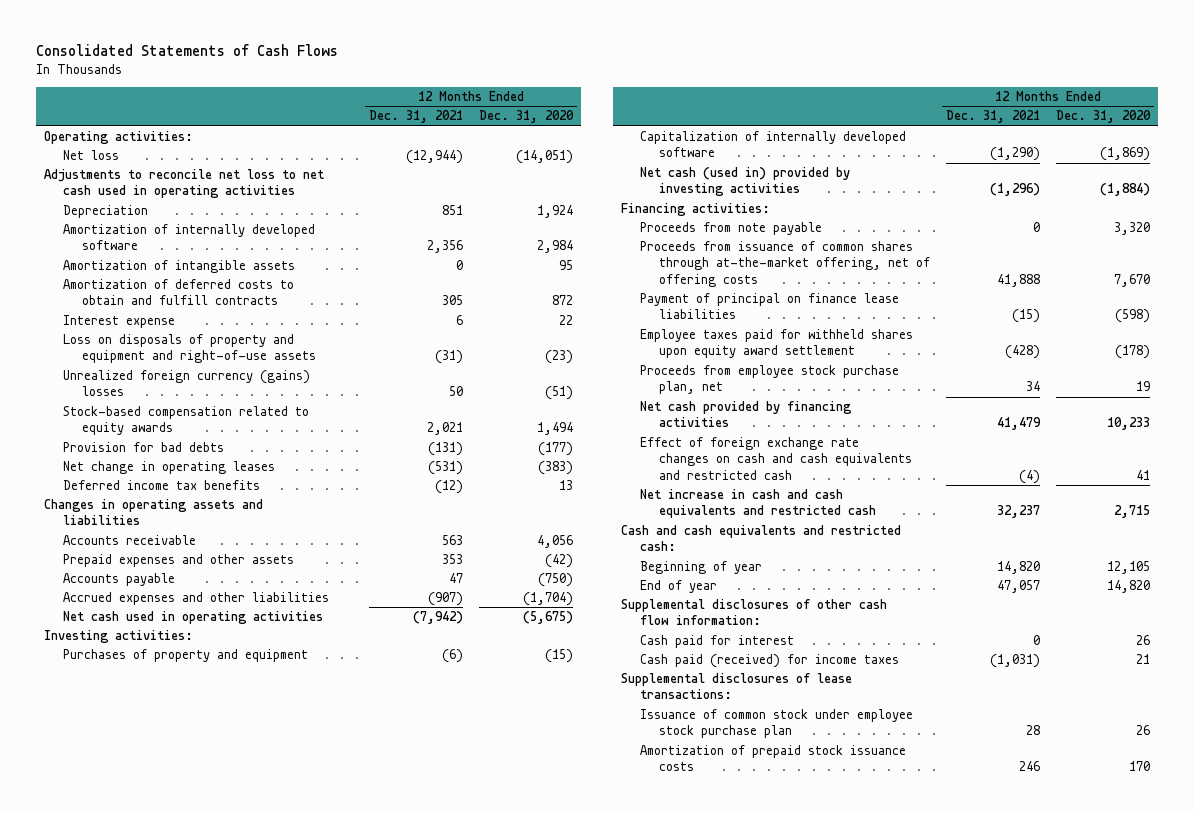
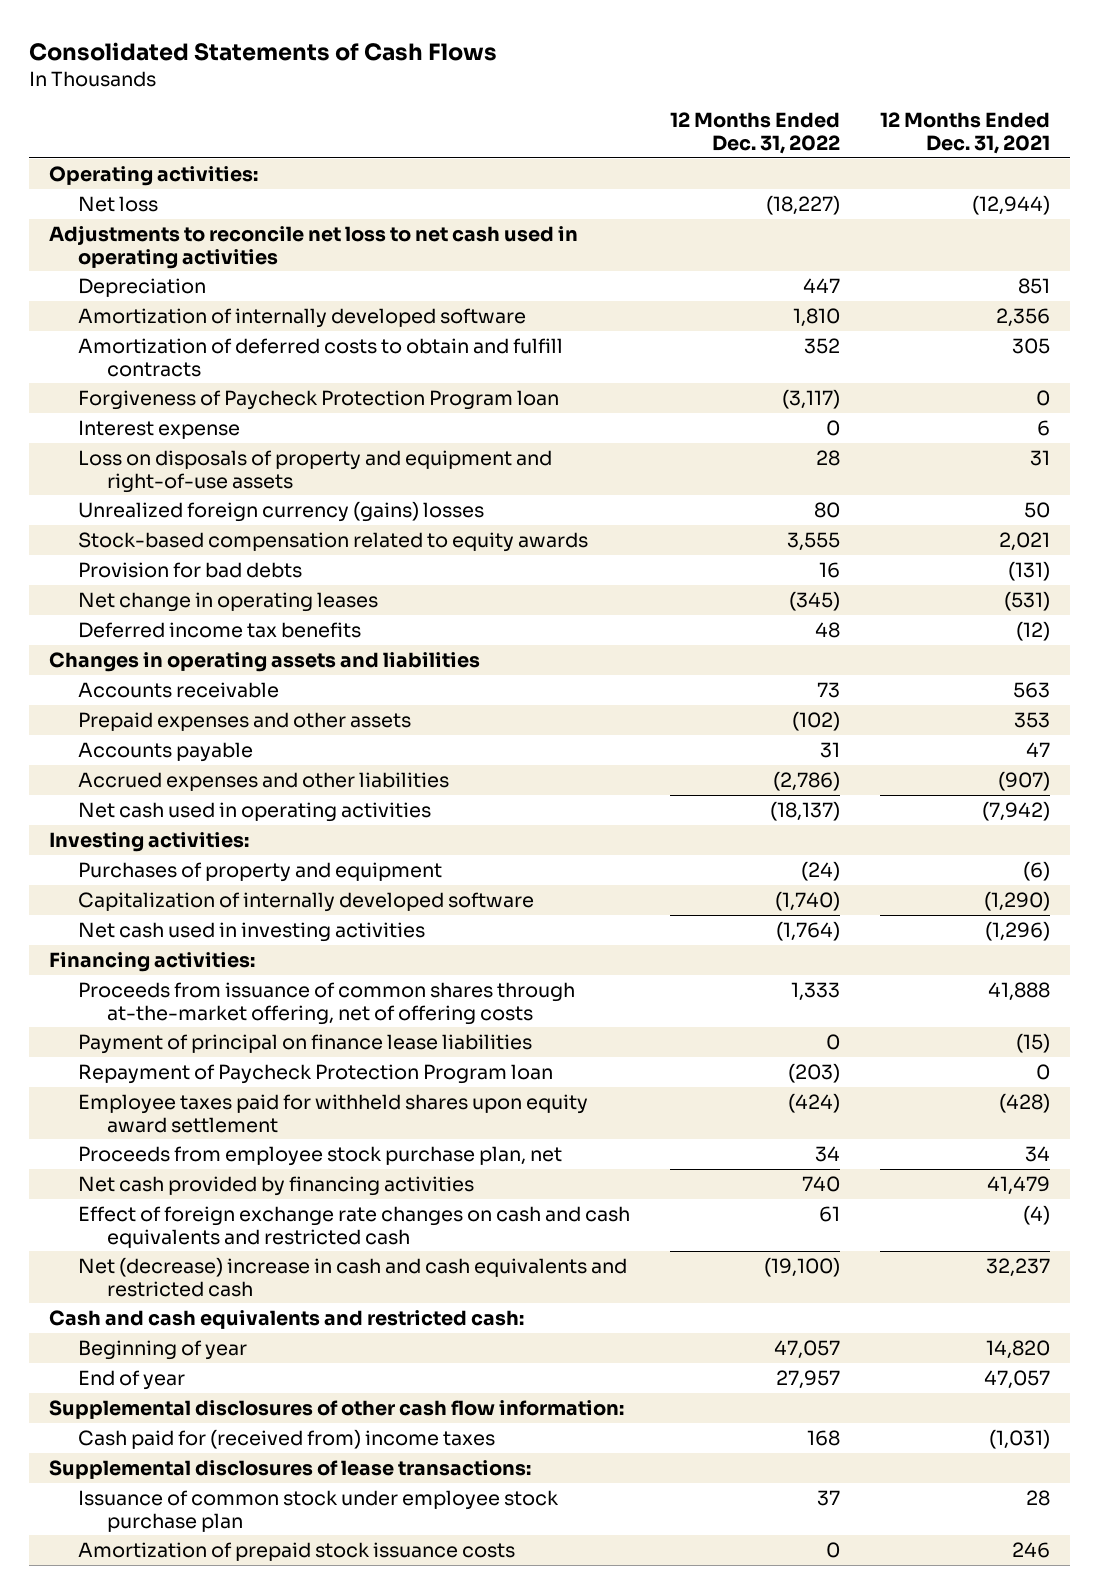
[479,110,575,124] Dec. 31, 2020 -> none
none -> [669,112,840,154] 12 Months Ended Dec. 31, 2022
[63,260,296,274] Amortization of intangible assets -> none
none -> [77,389,559,410] Forgiveness of Paycheck Protection Program loan
[435,350,464,365] (31) -> [1030,449,1051,466] 31
[640,167,851,197] Net cash (used in) provided by investing activities -> [77,921,425,942] Net cash used in investing activities
[640,222,823,236] Proceeds from note payable -> none
none -> [77,1063,553,1084] Repayment of Paycheck Protection Program loan
[640,489,877,519] Net increase in cash and cash equivalents and restricted cash -> [77,1256,627,1297] Net (decrease) increase in cash and cash equivalents and restricted cash
[640,635,795,649] Cash paid for interest -> none
[640,654,900,669] Cash paid (received) for income taxes -> [77,1428,495,1449] Cash paid for (received from) income taxes

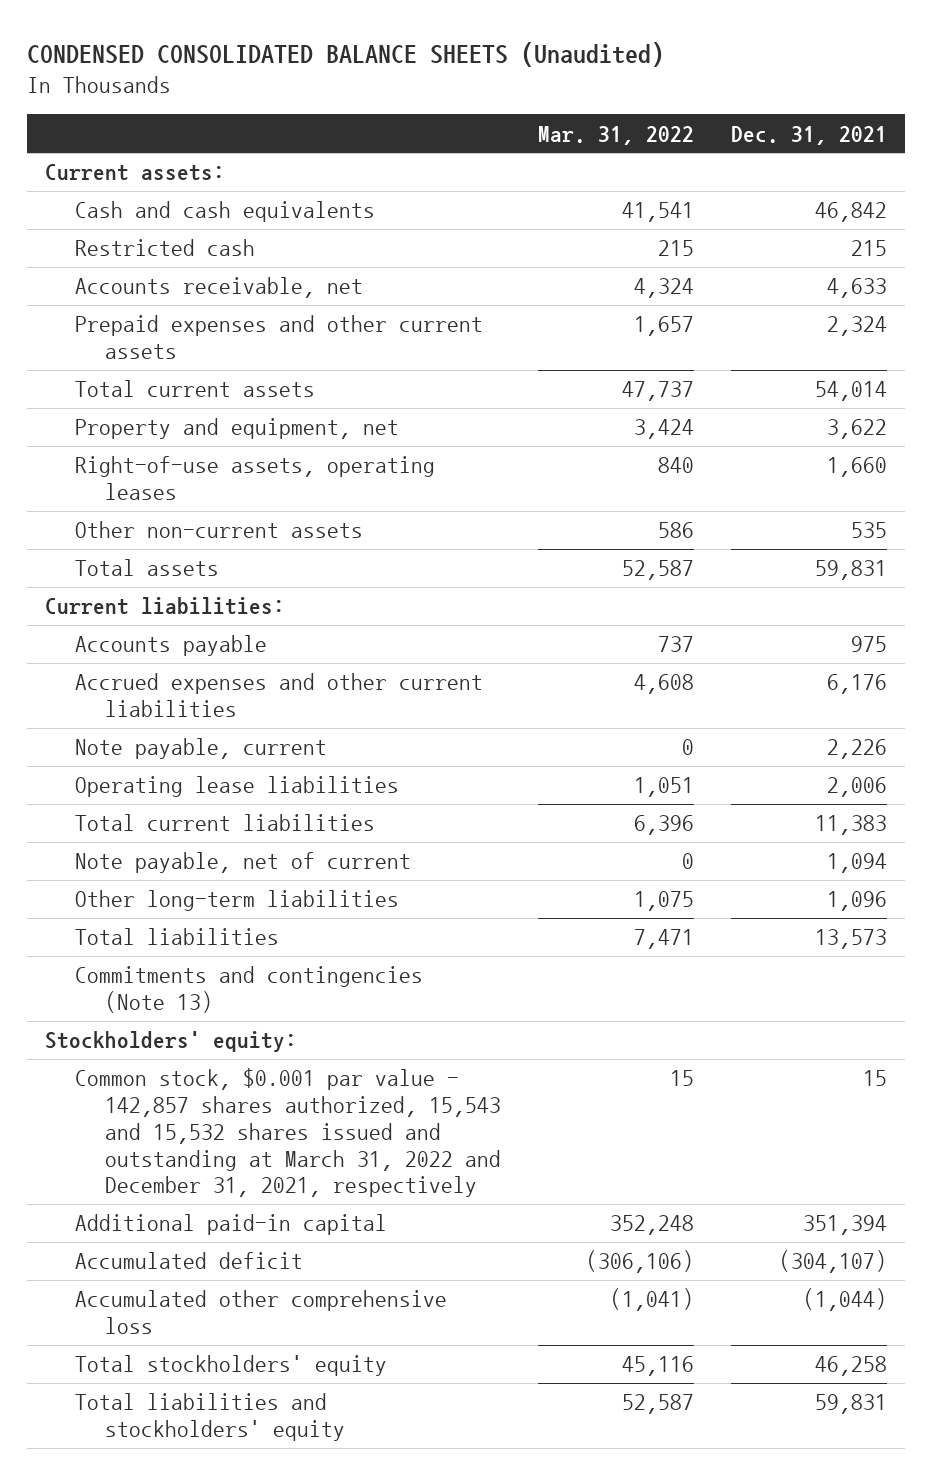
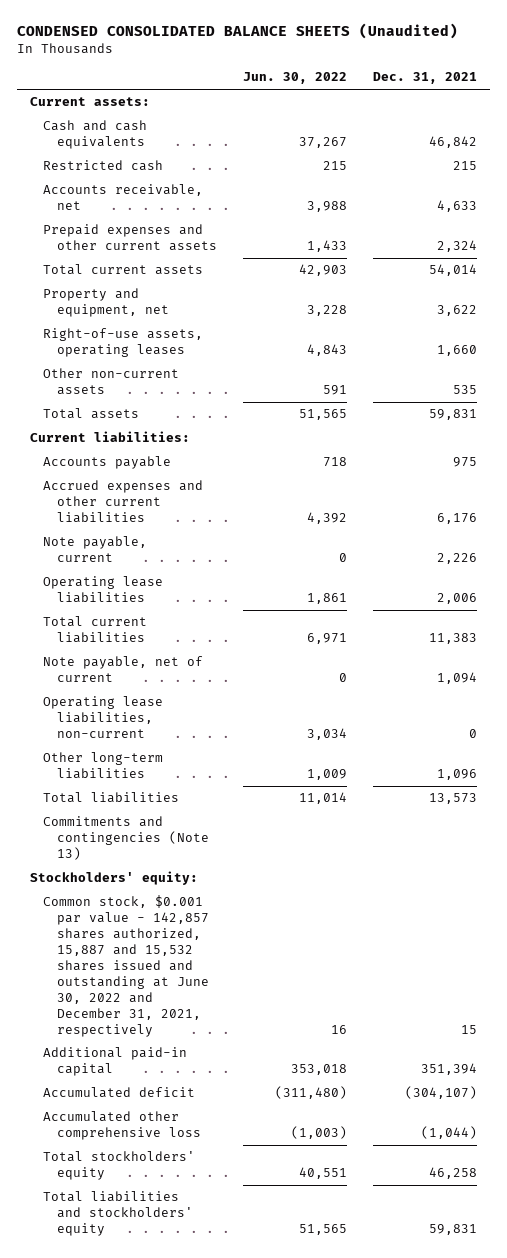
[538,125,695,145] Mar. 31, 2022 -> none
none -> [242,72,347,85] Jun. 30, 2022
none -> [43,696,164,739] Operating lease liabilities, non-current
[75,1068,502,1198] Common stock, $0.001 par value - 142,857 shares authorized, 15,543 and 15,532 shares issued and outstanding at March 31, 2022 and December 31, 2021, respectively -> [43,895,209,1037] Common stock, $0.001 par value - 142,857 shares authorized, 15,887 and 15,532 shares issued and outstanding at June 30, 2022 and December 31, 2021, respectively

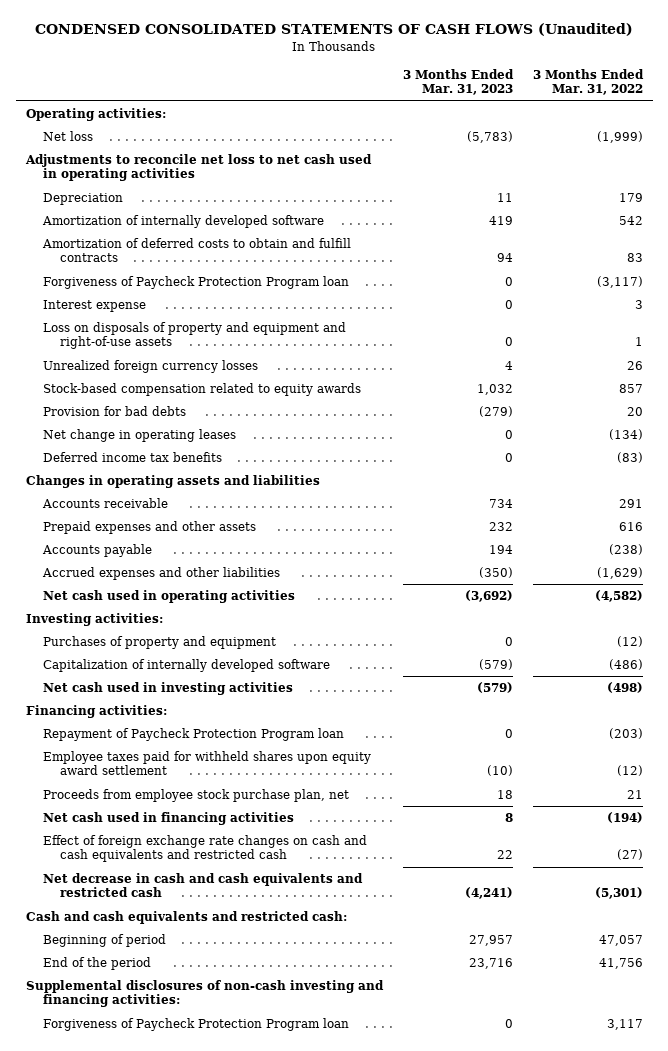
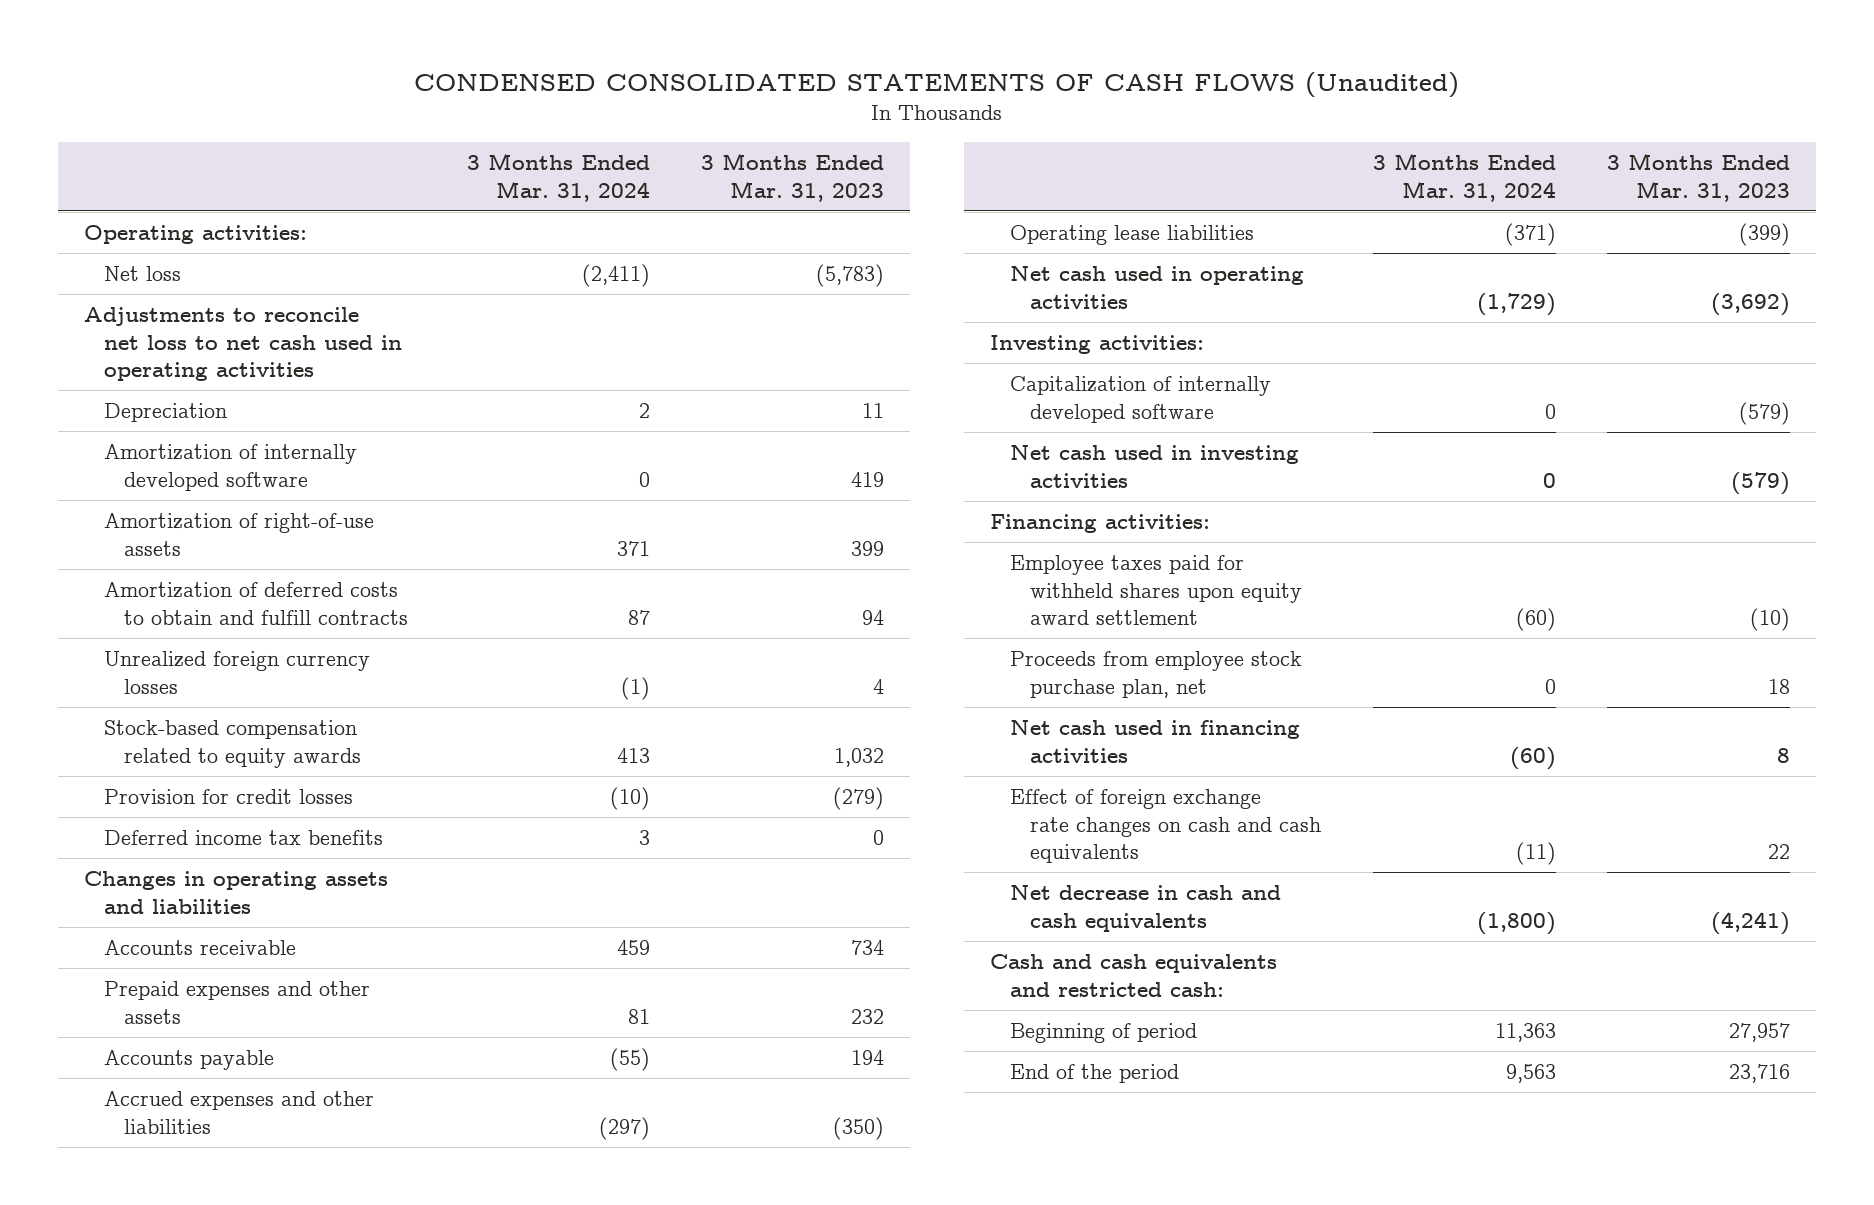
[532,69,644,96] 3 Months Ended Mar. 31, 2022 -> none
none -> [466,153,650,202] 3 Months Ended Mar. 31, 2024
none -> [103,513,374,556] Amortization of right-of-use assets
[42,276,349,290] Forgiveness of Paycheck Protection Program loan -> none
[42,300,146,313] Interest expense -> none
[42,322,346,350] Loss on disposals of property and equipment and right-of-use assets -> none
[42,429,236,443] Net change in operating leases -> none
[42,406,186,417] Provision for bad debts -> [103,789,353,805] Provision for credit losses
none -> [1010,225,1255,246] Operating lease liabilities
[42,636,276,650] Purchases of property and equipment -> none
[42,728,344,742] Repayment of Paycheck Protection Program loan -> none
[42,835,367,863] Effect of foreign exchange rate changes on cash and cash equivalents and restricted cash -> [1010,789,1322,864] Effect of foreign exchange rate changes on cash and cash equivalents
[42,873,363,898] Net decrease in cash and cash equivalents and restricted cash -> [1010,885,1282,932] Net decrease in cash and cash equivalents
[25,980,384,1008] Supplemental disclosures of non-cash investing and financing activities: -> none
[42,1018,349,1032] Forgiveness of Paycheck Protection Program loan -> none

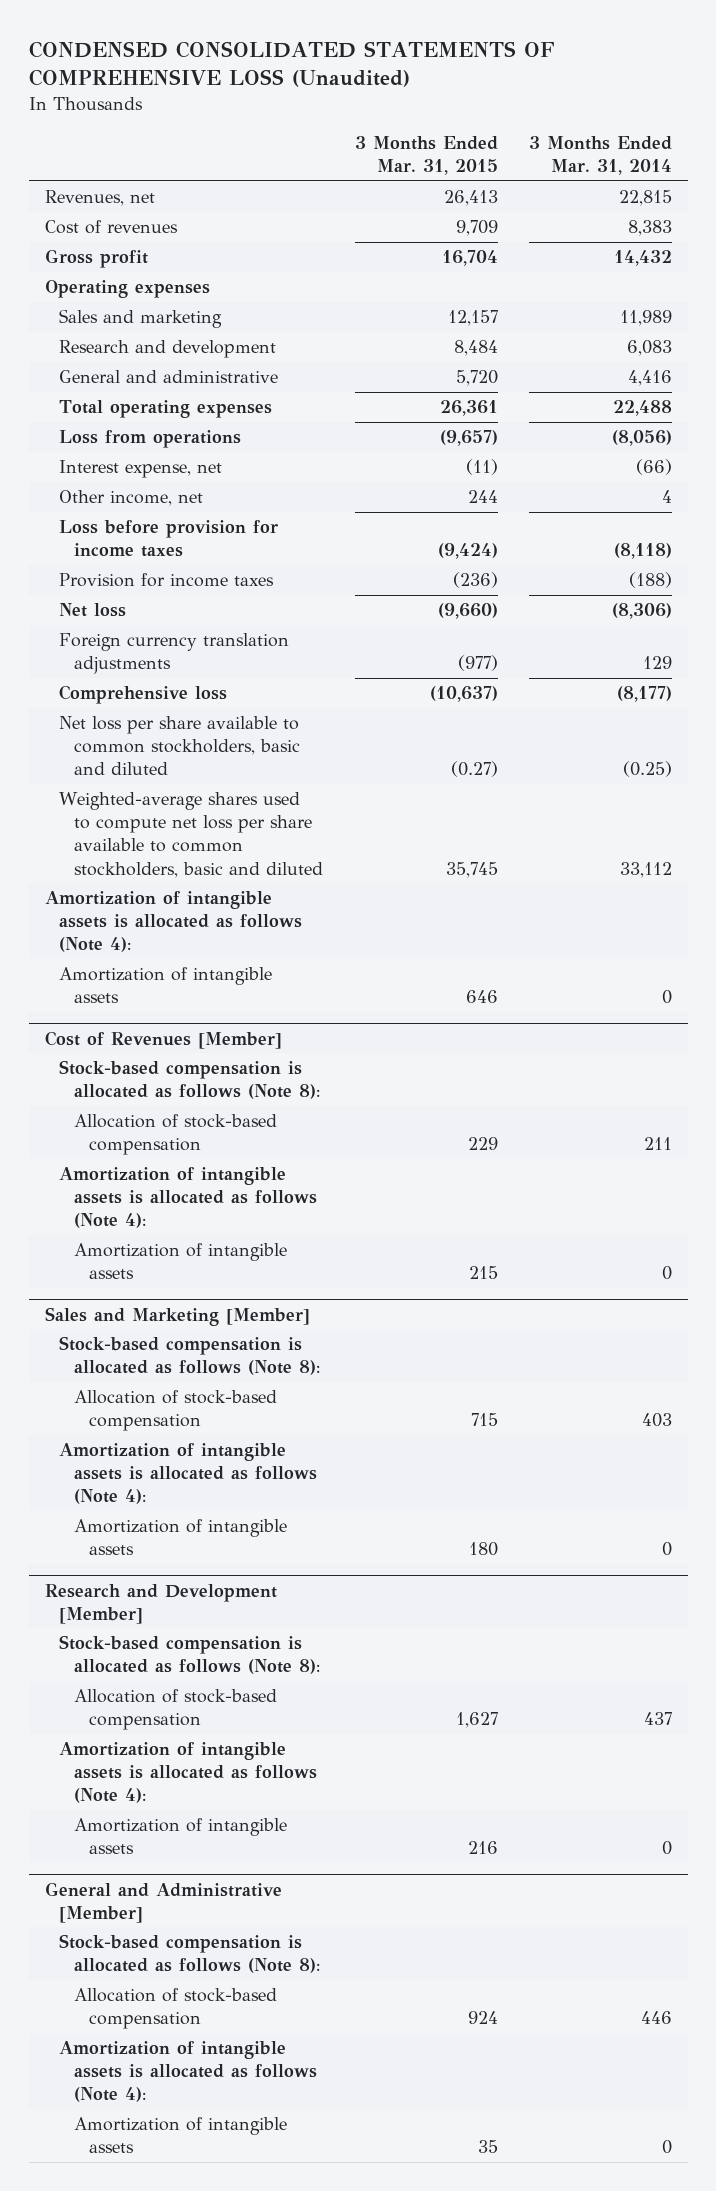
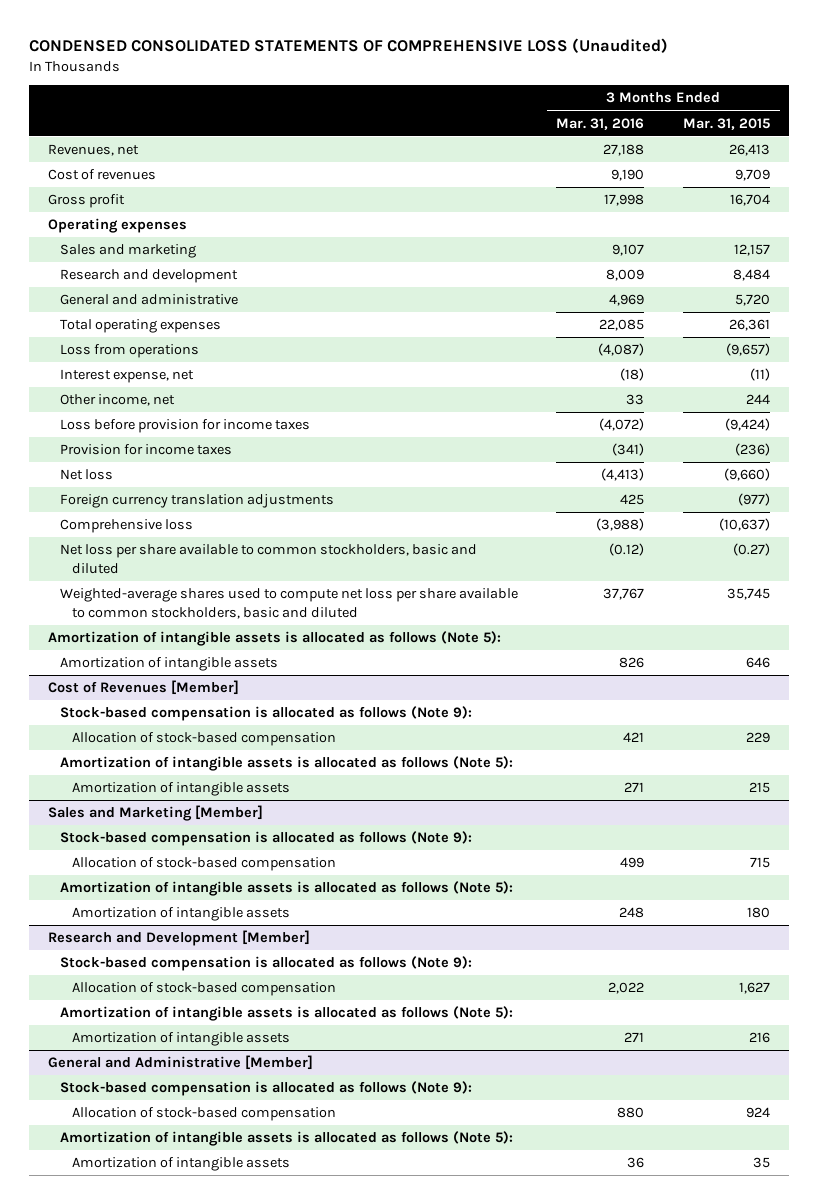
[528,135,672,176] 3 Months Ended Mar. 31, 2014 -> none
none -> [556,117,645,130] Mar. 31, 2016
[44,891,303,953] Amortization of intangible assets is allocated as follows (Note 4): -> [47,631,501,647] Amortization of intangible assets is allocated as follows (Note 5):
[59,1060,321,1100] Stock-based compensation is allocated as follows (Note 8): -> [59,706,472,722] Stock-based compensation is allocated as follows (Note 9):
[59,1167,318,1229] Amortization of intangible assets is allocated as follows (Note 4): -> [59,756,513,772] Amortization of intangible assets is allocated as follows (Note 5):
[59,1336,321,1376] Stock-based compensation is allocated as follows (Note 8): -> [59,831,472,847] Stock-based compensation is allocated as follows (Note 9):
[59,1443,318,1505] Amortization of intangible assets is allocated as follows (Note 4): -> [59,881,513,897] Amortization of intangible assets is allocated as follows (Note 5):
[59,1635,321,1675] Stock-based compensation is allocated as follows (Note 8): -> [59,956,472,972] Stock-based compensation is allocated as follows (Note 9):
[59,1742,318,1804] Amortization of intangible assets is allocated as follows (Note 4): -> [59,1006,513,1022] Amortization of intangible assets is allocated as follows (Note 5):
[59,1934,321,1974] Stock-based compensation is allocated as follows (Note 8): -> [59,1081,472,1097] Stock-based compensation is allocated as follows (Note 9):
[59,2041,318,2103] Amortization of intangible assets is allocated as follows (Note 4): -> [59,1131,513,1147] Amortization of intangible assets is allocated as follows (Note 5):

